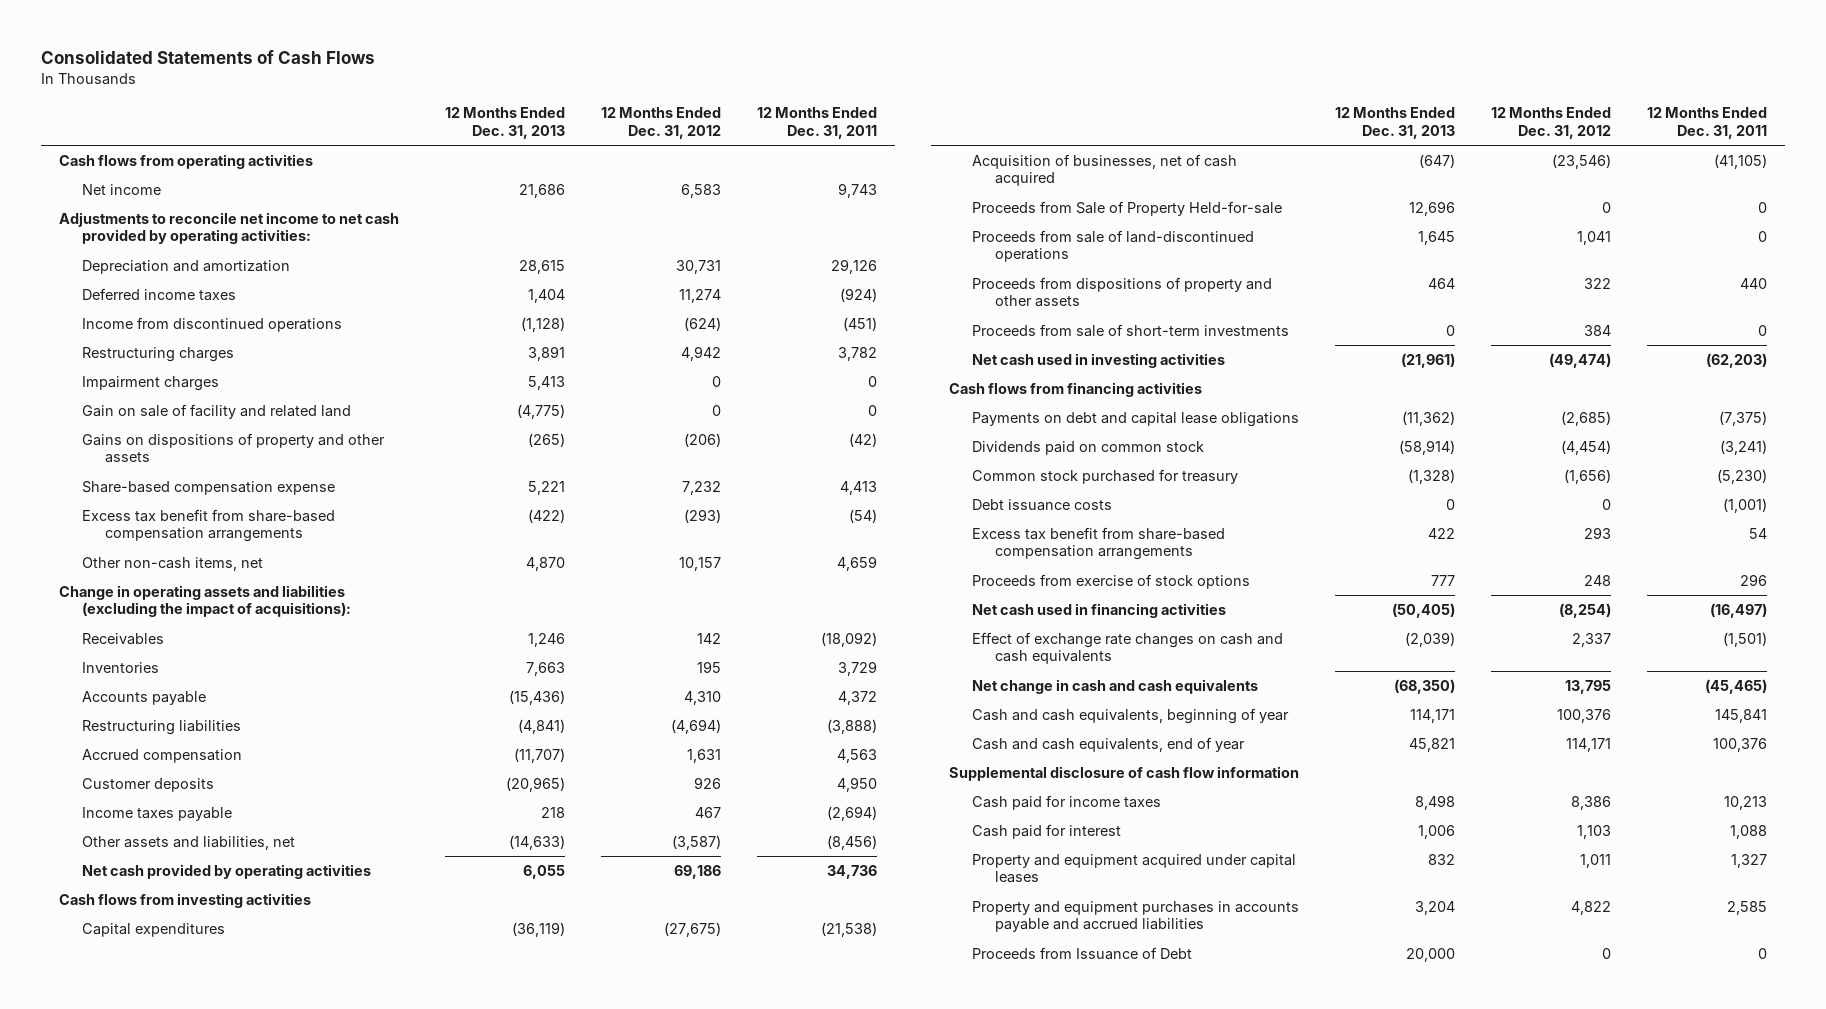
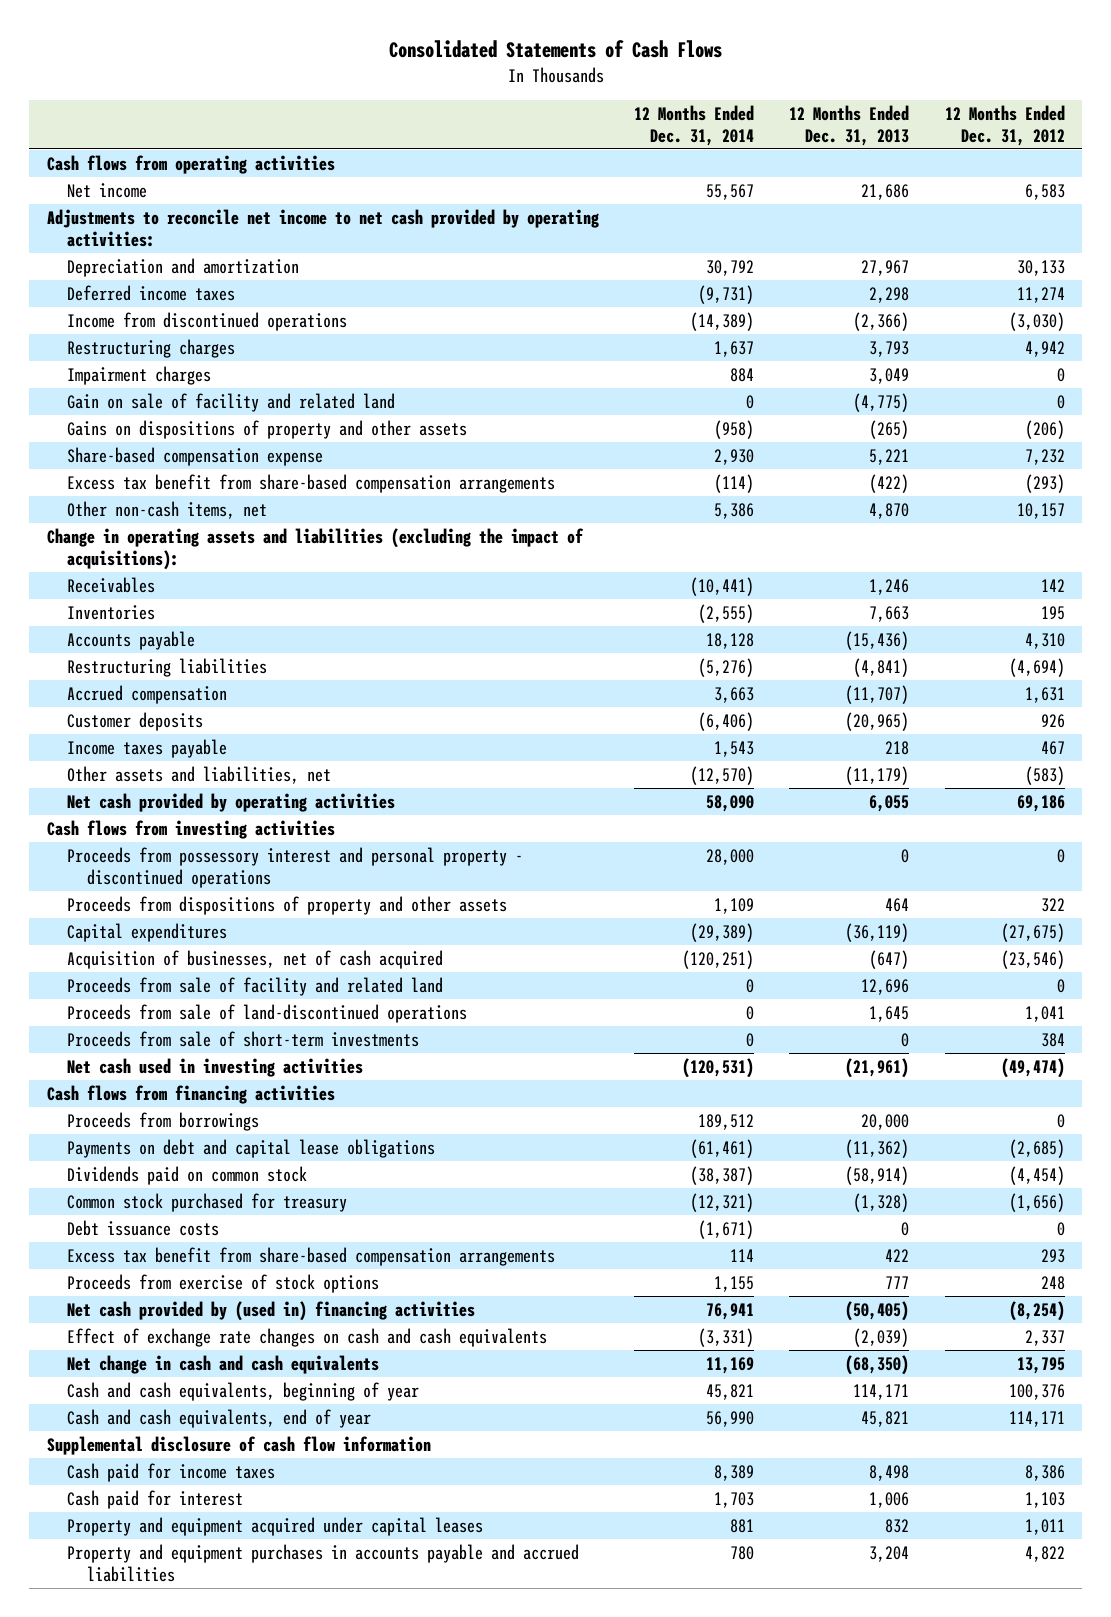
[756,107,877,139] 12 Months Ended Dec. 31, 2011 -> none
none -> [633,104,754,146] 12 Months Ended Dec. 31, 2014
[519,259,566,274] 28,615 -> [861,259,910,276] 27,967
[675,259,721,274] 30,731 -> [1016,259,1065,276] 30,133
[528,288,566,303] 1,404 -> [869,286,910,303] 2,298
[521,316,566,332] (1,128) -> [853,311,910,331] (2,366)
[683,316,721,331] (624) -> [1008,311,1065,331] (3,030)
[528,345,566,361] 3,891 -> [869,340,910,357] 3,793
[528,375,566,390] 5,413 -> [869,367,910,384] 3,049
[509,834,566,850] (14,633) -> [845,765,910,785] (11,179)
[671,834,721,850] (3,587) -> [1024,765,1065,785] (583)
none -> [66,846,523,889] Proceeds from possessory interest and personal property - discontinued operations
[972,276,1273,308] Proceeds from dispositions of property and other assets -> [66,895,507,915] Proceeds from dispositions of property and other assets
[972,200,1283,216] Proceeds from Sale of Property Held-for-sale -> [66,976,443,996] Proceeds from sale of facility and related land
none -> [66,1111,259,1131] Proceeds from borrowings
[972,602,1227,618] Net cash used in financing activities -> [66,1300,475,1321] Net cash provided by (used in) financing activities
[972,946,1193,960] Proceeds from Issuance of Debt -> none

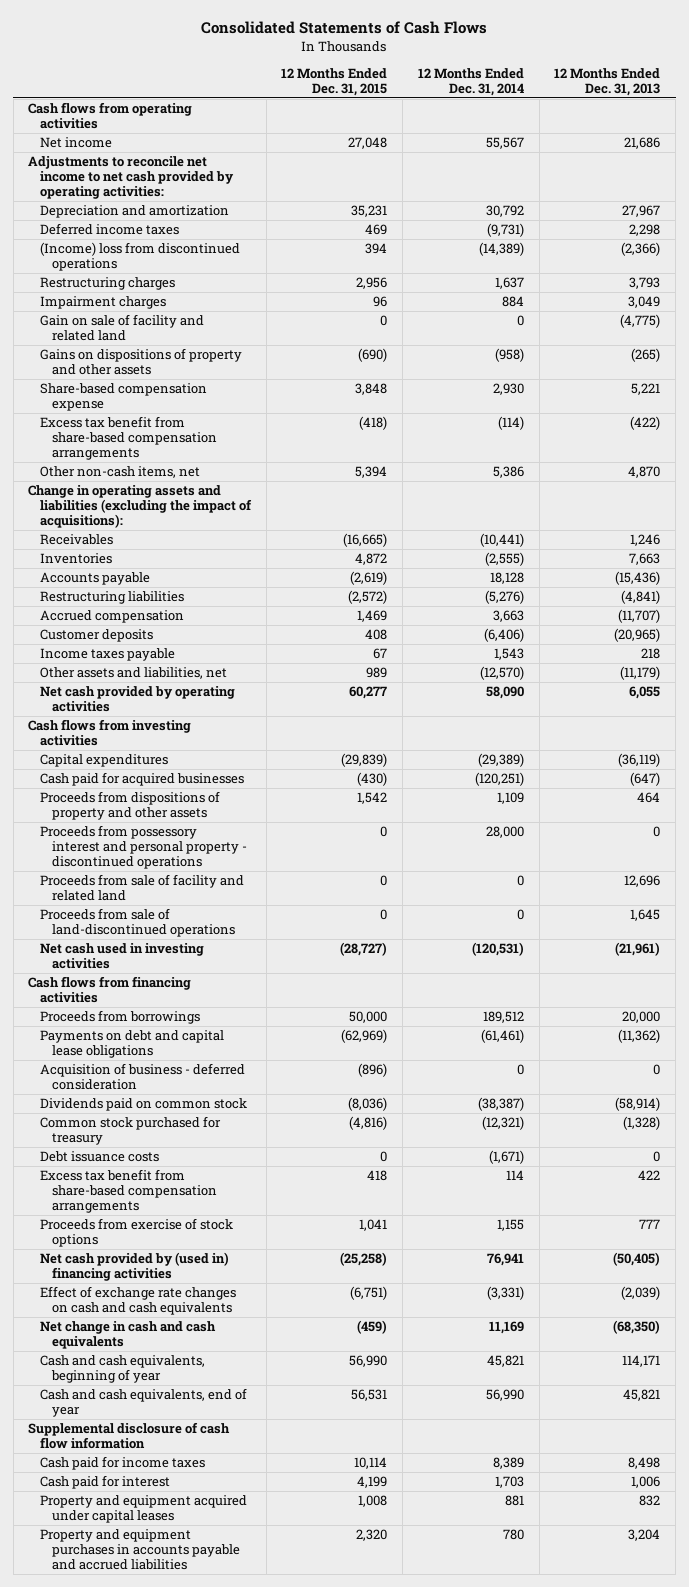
[944,104,1065,146] 12 Months Ended Dec. 31, 2012 -> none
none -> [281,67,388,96] 12 Months Ended Dec. 31, 2015
[66,311,347,331] Income from discontinued operations -> [40,242,241,272] (Income) loss from discontinued operations
[66,949,443,969] Acquisition of businesses, net of cash acquired -> [40,772,245,787] Cash paid for acquired businesses
[66,895,507,915] Proceeds from dispositions of property and other assets -> [40,791,221,821] Proceeds from dispositions of property and other assets
[66,846,523,889] Proceeds from possessory interest and personal property - discontinued operations -> [40,825,247,870] Proceeds from possessory interest and personal property - discontinued operations
[66,1030,419,1047] Proceeds from sale of short-term investments -> none
none -> [40,1063,246,1091] Acquisition of business - deferred consideration

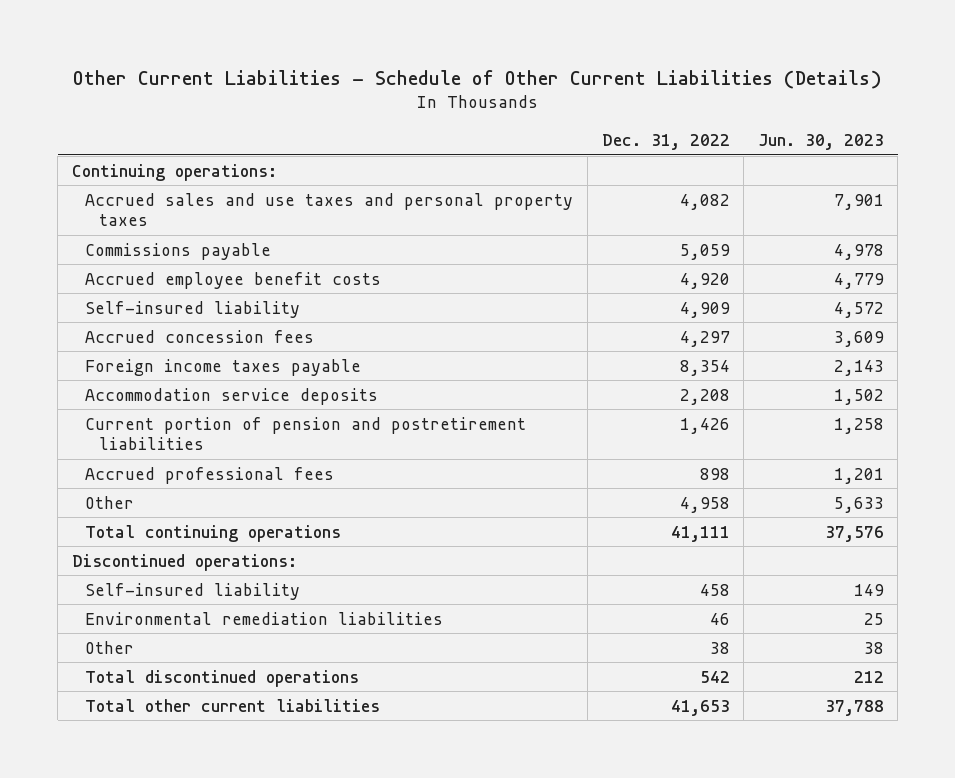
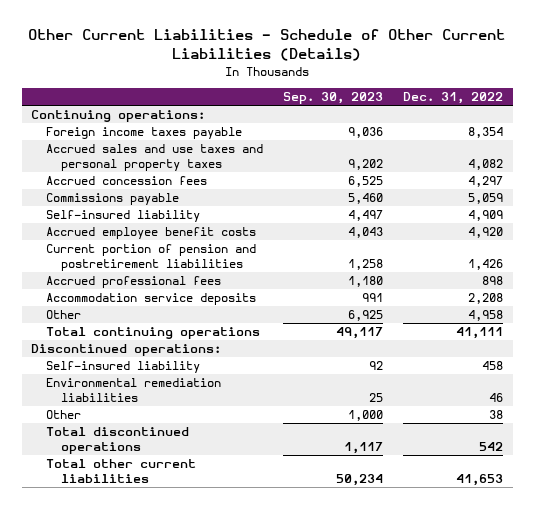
[757,134,884,151] Jun. 30, 2023 -> none
none -> [282,92,383,105] Sep. 30, 2023
[85,358,362,376] Foreign income taxes payable -> [46,127,243,140] Foreign income taxes payable
[85,329,315,343] Accrued concession fees -> [46,176,208,186] Accrued concession fees
[85,271,382,289] Accrued employee benefit costs -> [46,227,257,240] Accrued employee benefit costs
[85,387,379,405] Accommodation service deposits -> [46,293,257,306] Accommodation service deposits

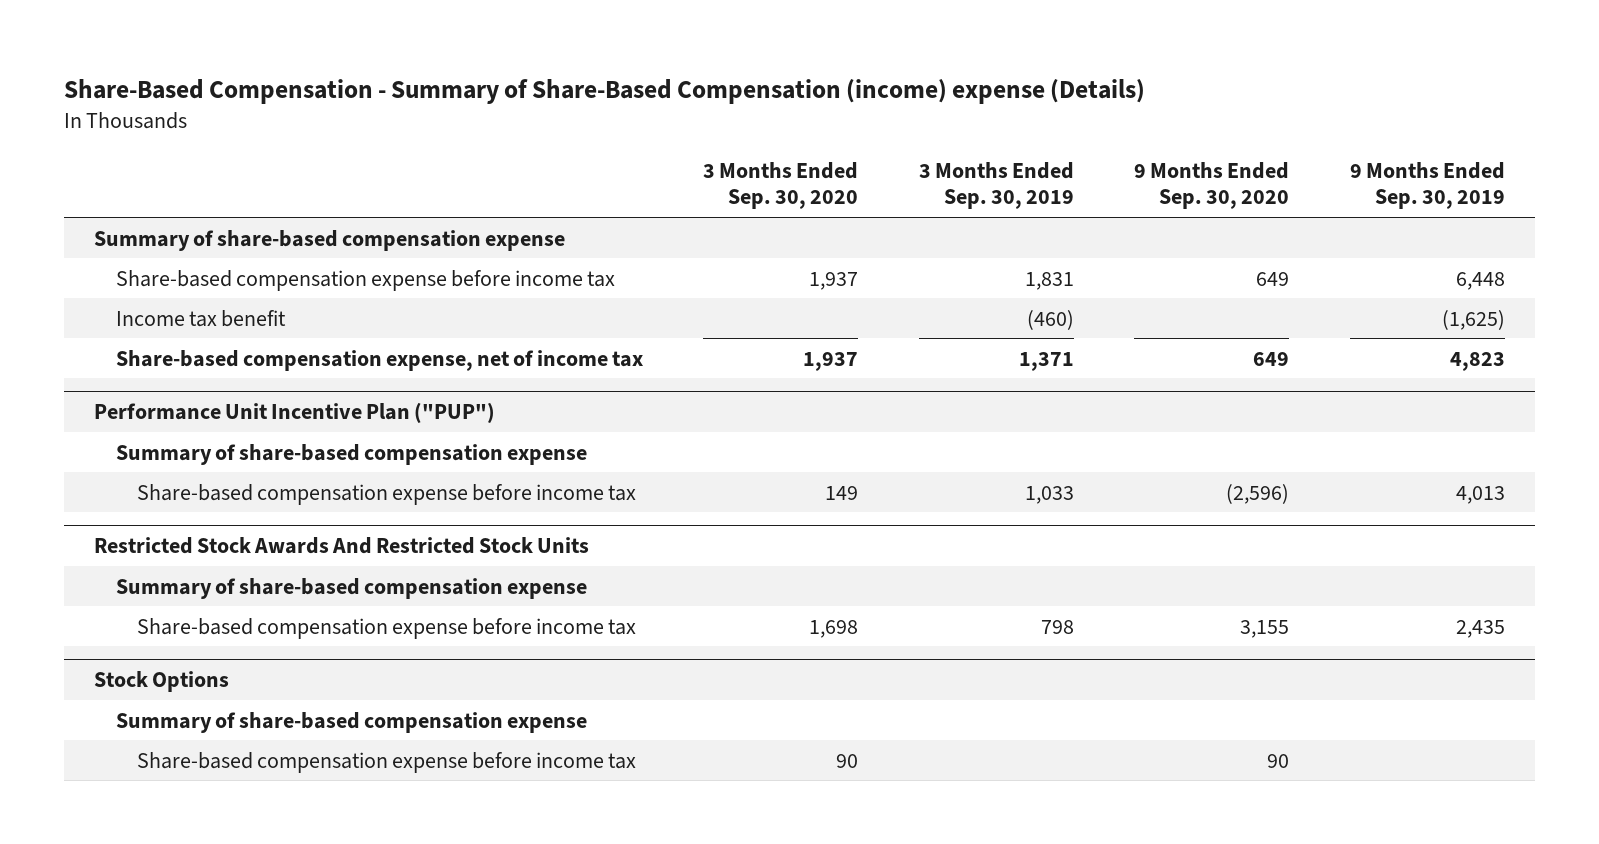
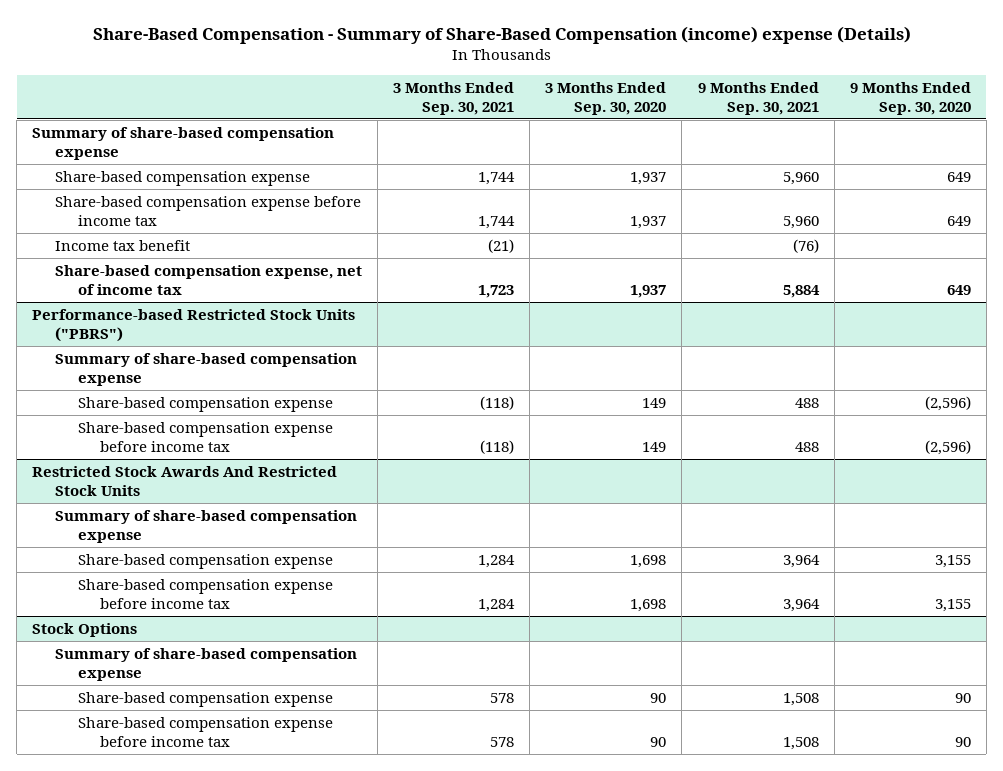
[918,161,1074,210] 3 Months Ended Sep. 30, 2019 -> none
[1349,161,1505,210] 9 Months Ended Sep. 30, 2019 -> none
none -> [393,81,515,115] 3 Months Ended Sep. 30, 2021
none -> [697,81,819,115] 9 Months Ended Sep. 30, 2021
none -> [54,171,310,187] Share-based compensation expense
[94,401,496,423] Performance Unit Incentive Plan ("PUP") -> none
none -> [32,309,356,342] Performance-based Restricted Stock Units ("PBRS")
none -> [77,397,333,413] Share-based compensation expense
none -> [77,554,333,570] Share-based compensation expense
none -> [77,692,333,708] Share-based compensation expense

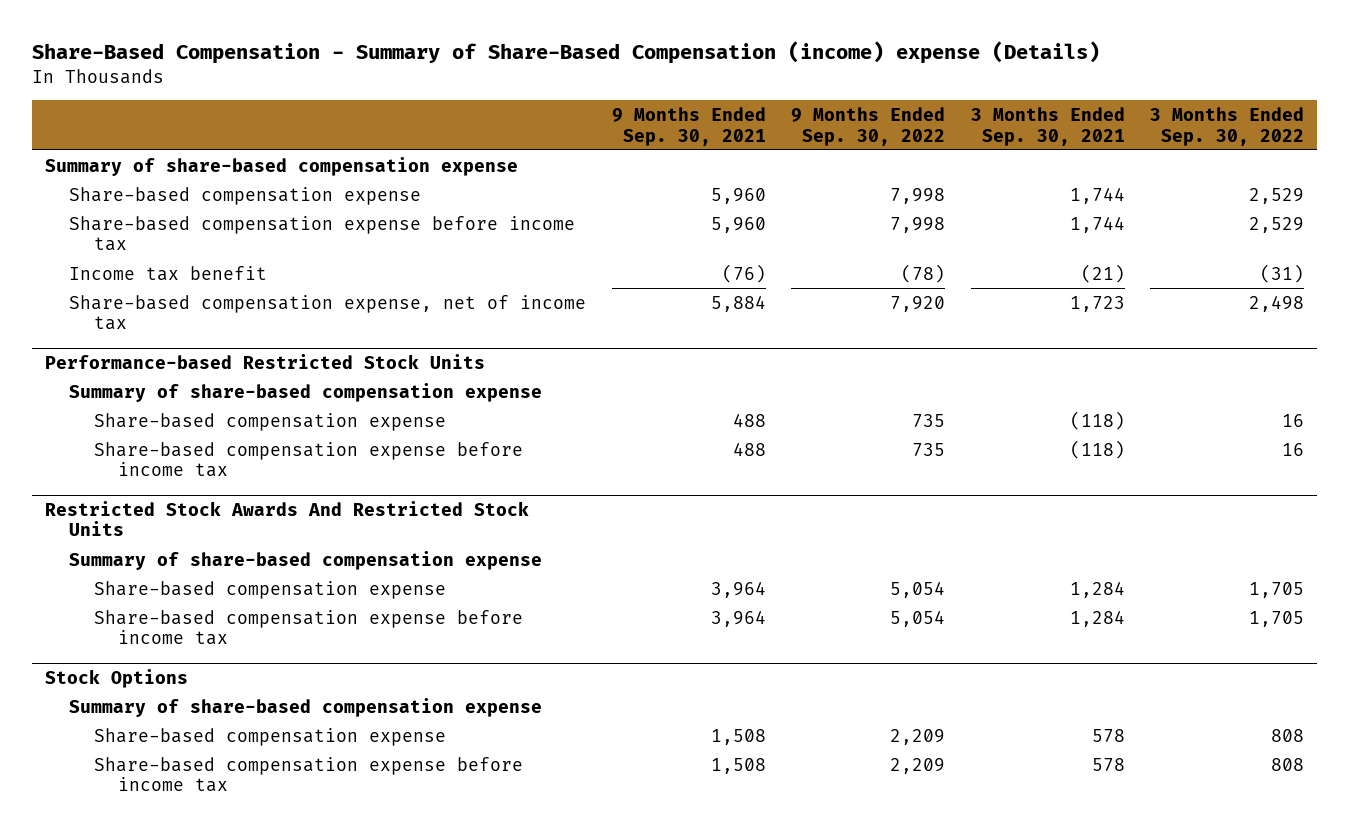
[545,81,667,115] 3 Months Ended Sep. 30, 2020 -> none
[849,81,971,115] 9 Months Ended Sep. 30, 2020 -> none
none -> [791,107,946,146] 9 Months Ended Sep. 30, 2022
none -> [1149,107,1304,146] 3 Months Ended Sep. 30, 2022
[32,309,356,342] Performance-based Restricted Stock Units ("PBRS") -> [44,353,485,369] Performance-based Restricted Stock Units

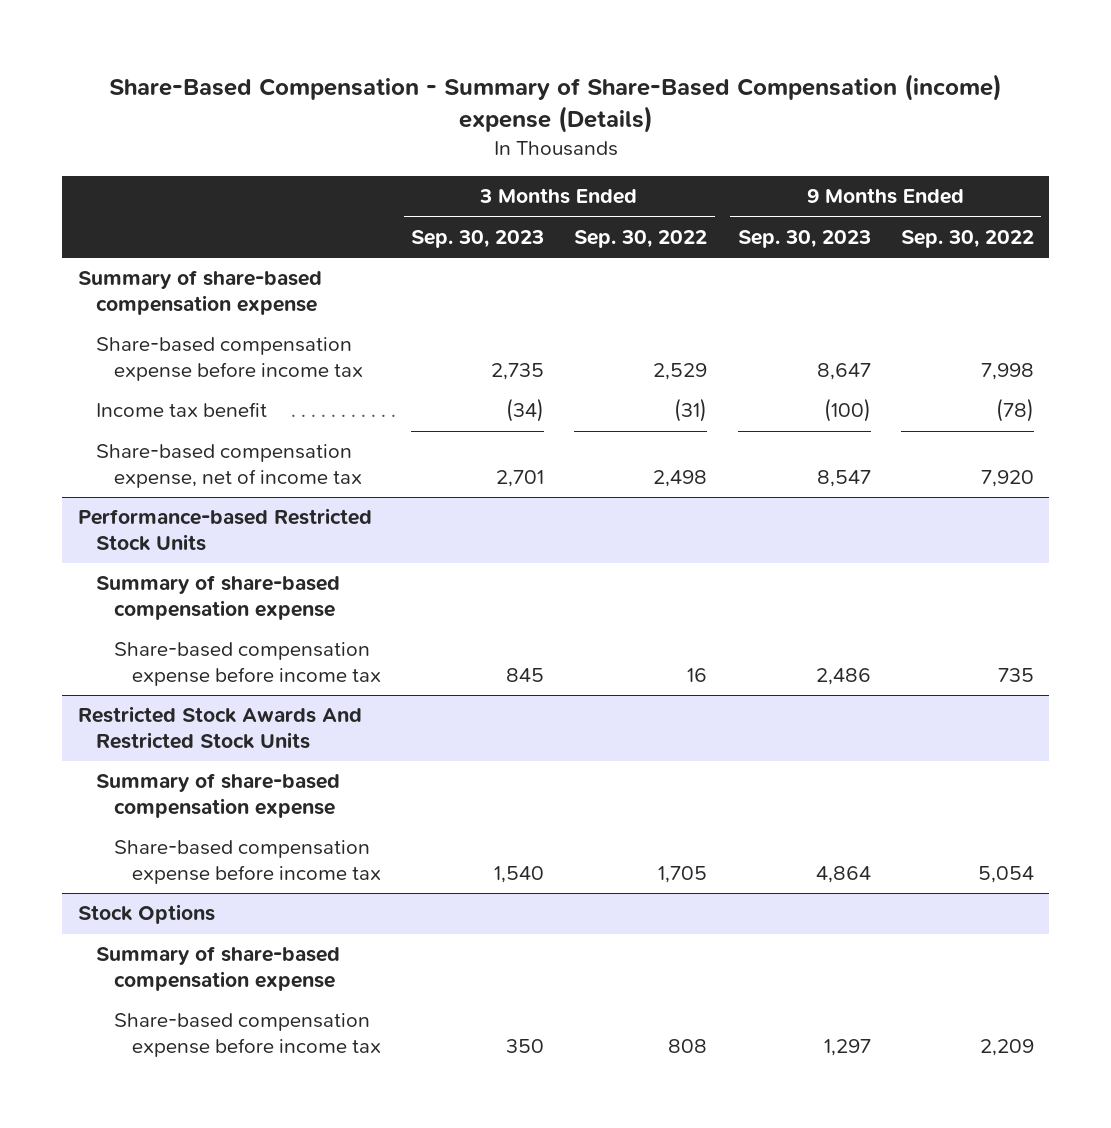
[611,107,766,146] 9 Months Ended Sep. 30, 2021 -> none
[970,107,1125,146] 3 Months Ended Sep. 30, 2021 -> none
none -> [411,229,545,248] Sep. 30, 2023
none -> [737,229,871,248] Sep. 30, 2023
[69,186,422,205] Share-based compensation expense -> none
[93,412,446,431] Share-based compensation expense -> none
[93,580,446,599] Share-based compensation expense -> none
[93,727,446,746] Share-based compensation expense -> none

